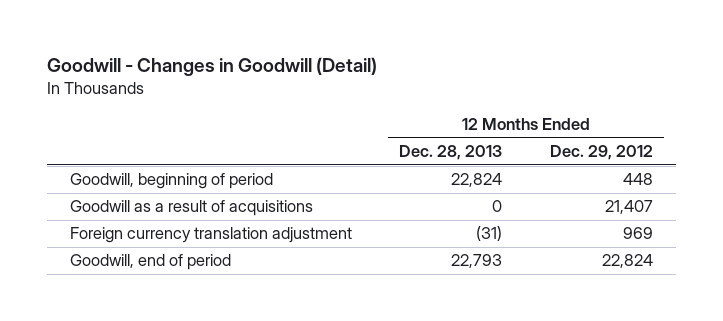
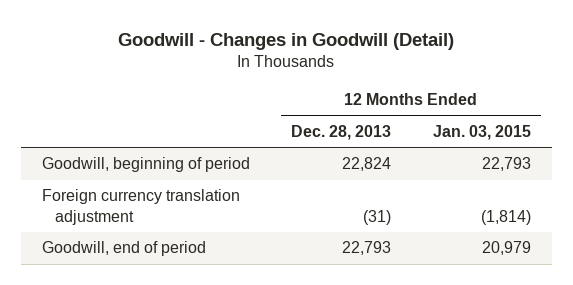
[549,145,653,161] Dec. 29, 2012 -> none
none -> [432,124,531,140] Jan. 03, 2015
[70,200,314,217] Goodwill as a result of acquisitions -> none

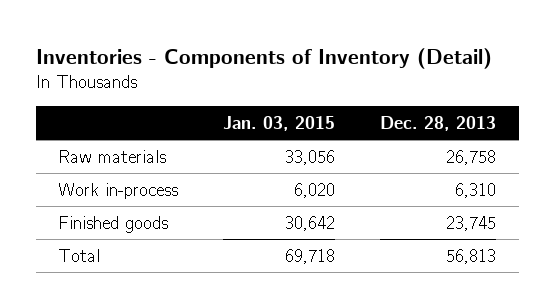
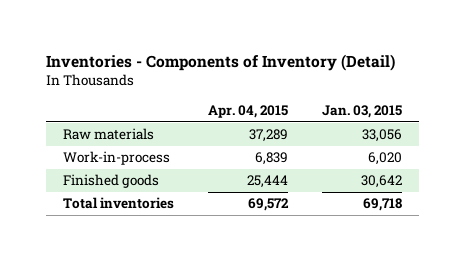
[380,116,497,132] Dec. 28, 2013 -> none
none -> [207,105,288,119] Apr. 04, 2015
[58,182,179,199] Work in-process -> [62,151,170,166] Work-in-process
[58,248,101,262] Total -> [62,197,174,210] Total inventories

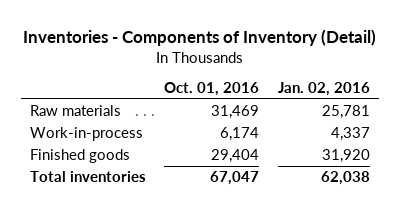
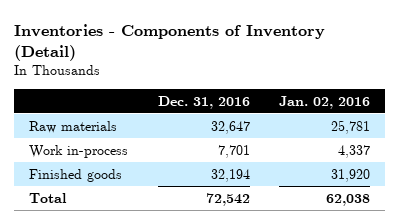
[164,82,260,97] Oct. 01, 2016 -> none
none -> [157,95,250,109] Dec. 31, 2016
[29,127,143,142] Work-in-process -> [29,144,129,158] Work in-process
[29,171,146,183] Total inventories -> [29,192,68,203] Total

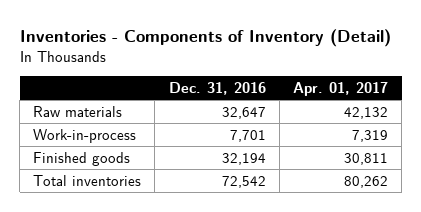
[279,95,371,109] Jan. 02, 2016 -> none
none -> [293,81,389,96] Apr. 01, 2017
[29,144,129,158] Work in-process -> [33,128,137,143] Work-in-process
[29,192,68,203] Total -> [33,174,142,186] Total inventories

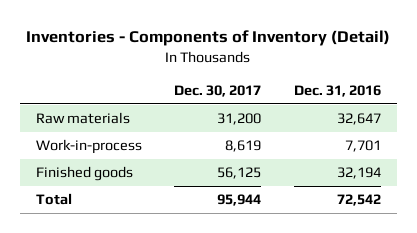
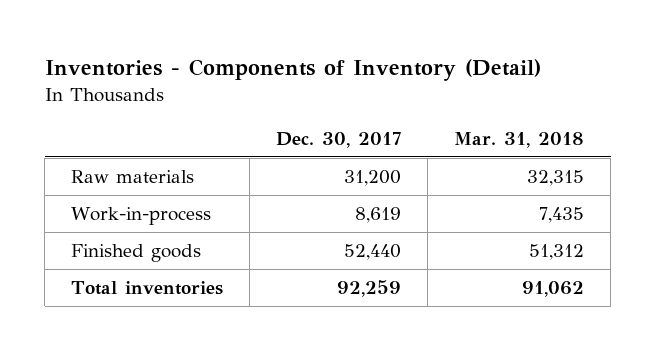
[293,84,381,97] Dec. 31, 2016 -> none
none -> [454,131,585,148] Mar. 31, 2018
[217,167,262,180] 56,125 -> [344,244,402,261] 52,440
[35,193,72,206] Total -> [71,281,224,296] Total inventories
[217,194,262,207] 95,944 -> [337,280,402,298] 92,259

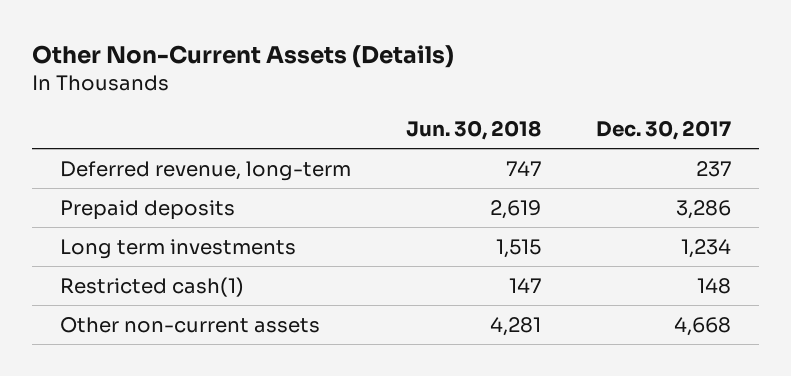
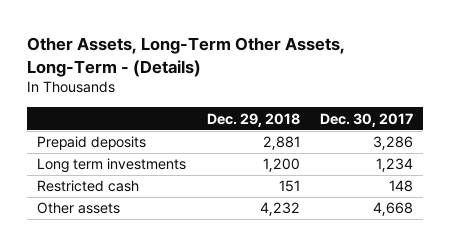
[31,44,454,68] Other Non-Current Assets (Details) -> [27,36,346,77] Other Assets, Long-Term Other Assets, Long-Term - (Details)
[405,120,541,141] Jun. 30, 2018 -> none
none -> [206,112,300,127] Dec. 29, 2018
[59,160,351,181] Deferred revenue, long-term -> none
[59,276,244,297] Restricted cash(1) -> [37,180,140,193] Restricted cash
[59,316,320,333] Other non-current assets -> [37,202,121,215] Other assets

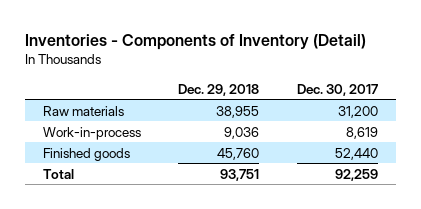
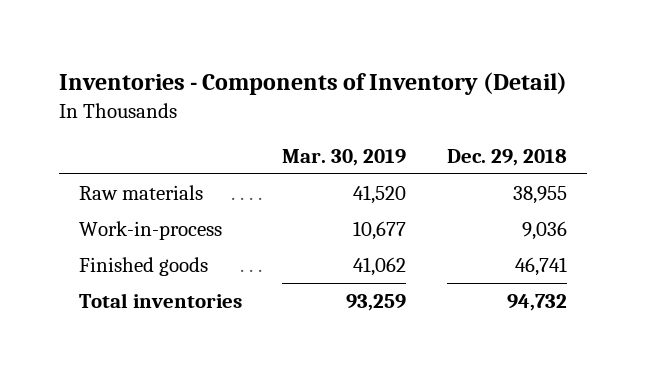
[296,83,378,96] Dec. 30, 2017 -> none
none -> [282,148,407,166] Mar. 30, 2019
[217,147,260,160] 45,760 -> [514,256,567,276] 46,741
[43,168,75,179] Total -> [78,292,242,308] Total inventories
[220,168,260,181] 93,751 -> [506,293,567,311] 94,732

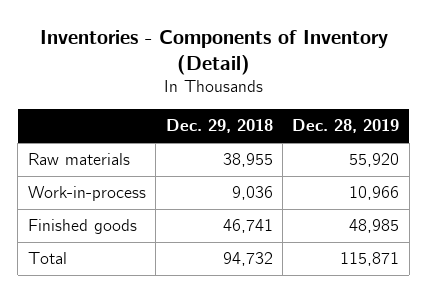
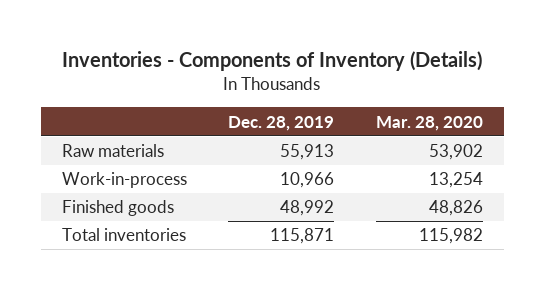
[39,29,388,75] Inventories - Components of Inventory (Detail) -> [62,51,483,72] Inventories - Components of Inventory (Details)
[165,119,273,134] Dec. 29, 2018 -> none
none -> [376,115,484,131] Mar. 28, 2020
[349,153,400,168] 55,920 -> [280,144,335,161] 55,913
[349,219,400,234] 48,985 -> [280,200,335,217] 48,992
[27,252,67,265] Total -> [61,228,186,242] Total inventories

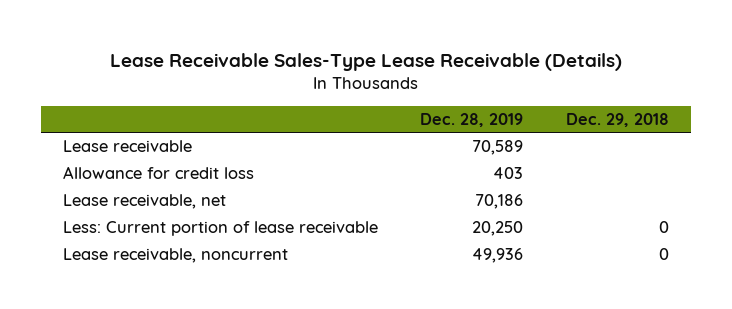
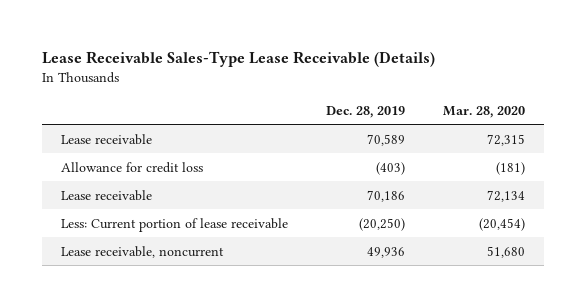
[566,112,670,127] Dec. 29, 2018 -> none
none -> [442,105,525,118] Mar. 28, 2020
[493,167,524,180] 403 -> [375,161,405,175] (403)
[62,194,226,210] Lease receivable, net -> [60,189,152,201] Lease receivable
[472,221,524,237] 20,250 -> [358,217,405,231] (20,250)

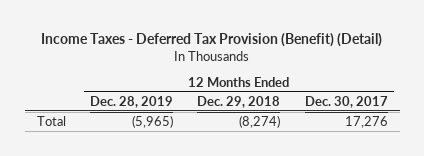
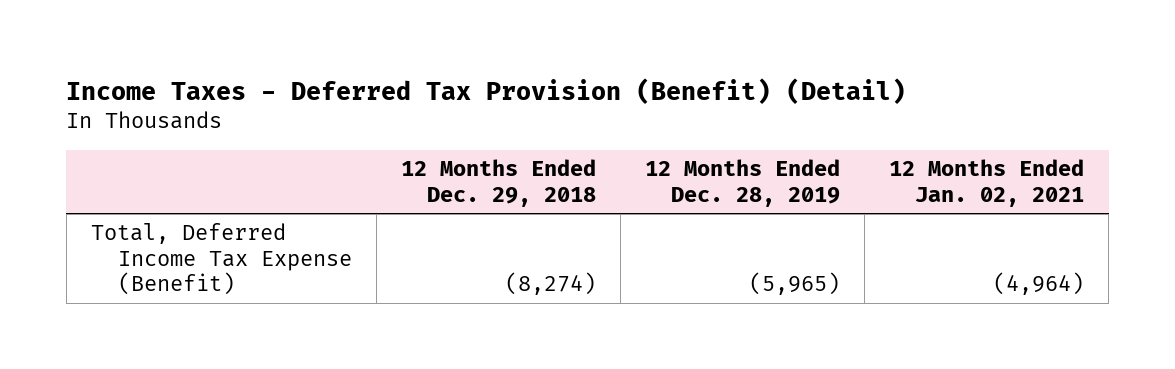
[304,95,388,108] Dec. 30, 2017 -> none
none -> [889,159,1085,207] 12 Months Ended Jan. 02, 2021
[36,115,66,126] Total -> [90,223,353,296] Total, Deferred Income Tax Expense (Benefit)

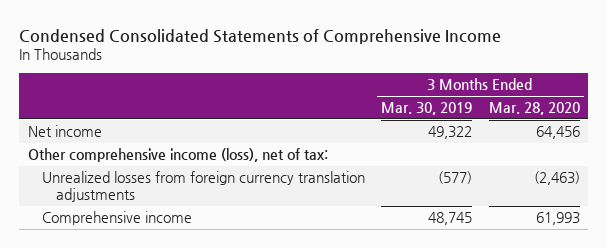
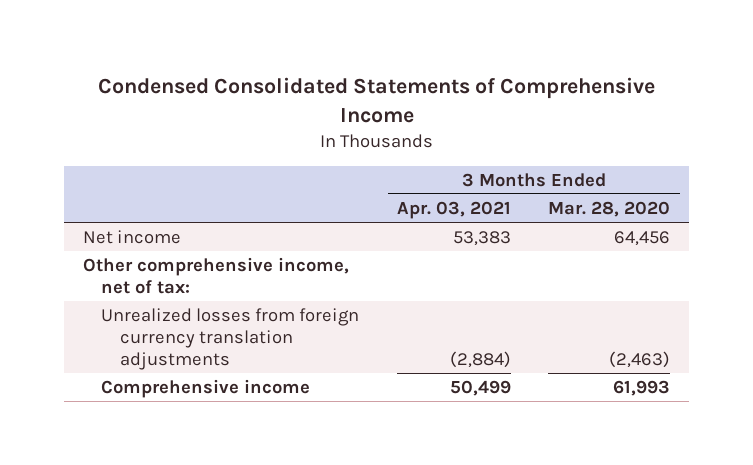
[381,102,473,116] Mar. 30, 2019 -> none
none -> [396,201,511,220] Apr. 03, 2021
[27,148,328,163] Other comprehensive income (loss), net of tax: -> [82,257,349,295] Other comprehensive income, net of tax:

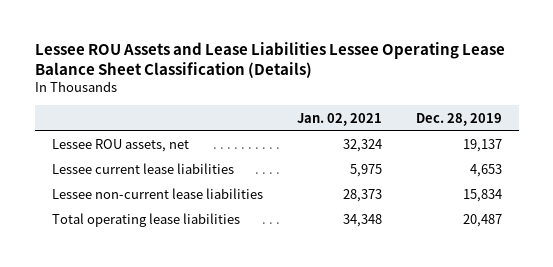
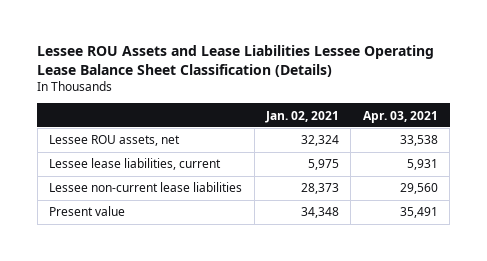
[415,112,502,126] Dec. 28, 2019 -> none
none -> [362,110,438,123] Apr. 03, 2021
[51,163,234,175] Lessee current lease liabilities -> [49,158,222,171] Lessee lease liabilities, current
[51,213,240,228] Total operating lease liabilities -> [49,206,126,217] Present value

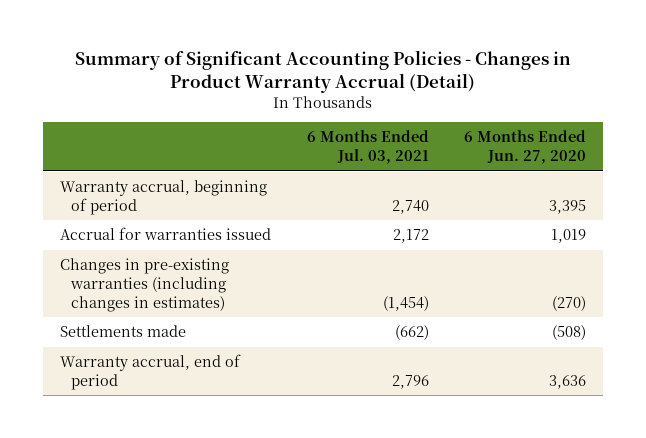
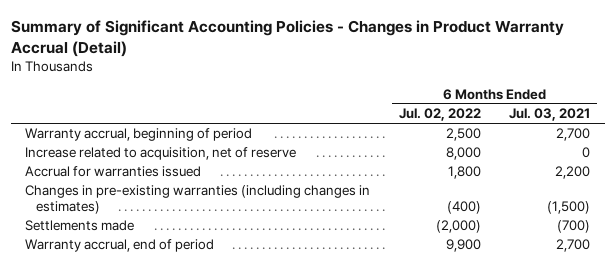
[463,130,586,165] 6 Months Ended Jun. 27, 2020 -> none
none -> [398,108,481,122] Jul. 02, 2022
[391,199,429,214] 2,740 -> [556,128,591,142] 2,700
none -> [25,147,297,161] Increase related to acquisition, net of reserve
[392,229,429,244] 2,172 -> [555,166,591,180] 2,200
[382,295,429,311] (1,454) -> [547,200,591,214] (1,500)
[394,325,429,341] (662) -> [557,220,591,234] (700)
[391,374,429,389] 2,796 -> [556,239,591,253] 2,700

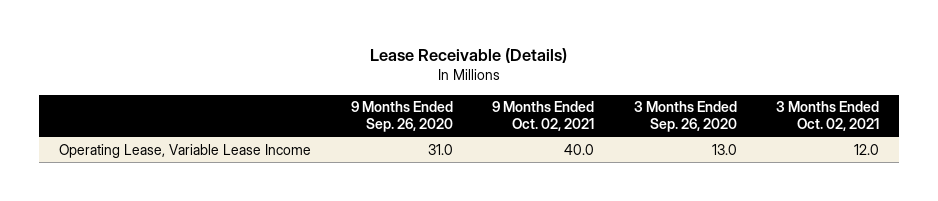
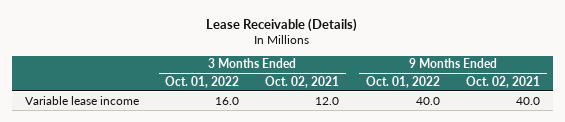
[350,101,453,133] 9 Months Ended Sep. 26, 2020 -> none
[633,101,737,133] 3 Months Ended Sep. 26, 2020 -> none
none -> [165,76,240,89] Oct. 01, 2022
none -> [365,76,440,89] Oct. 01, 2022
[59,143,312,158] Operating Lease, Variable Lease Income -> [24,95,139,105] Variable lease income

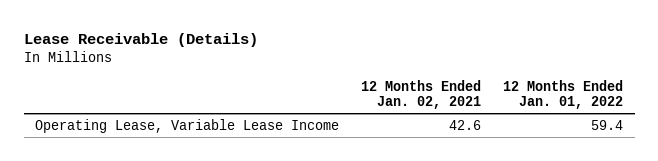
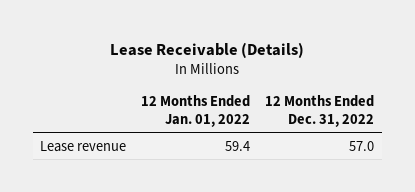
[361,80,482,110] 12 Months Ended Jan. 02, 2021 -> none
none -> [265,95,375,127] 12 Months Ended Dec. 31, 2022
[34,118,339,133] Operating Lease, Variable Lease Income -> [40,140,127,152] Lease revenue

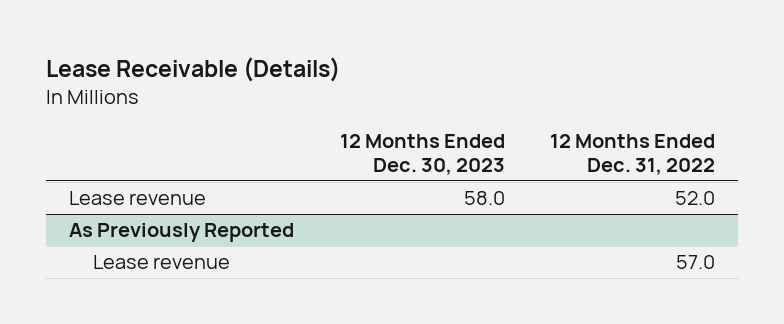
[141,95,251,127] 12 Months Ended Jan. 01, 2022 -> none
none -> [339,133,505,176] 12 Months Ended Dec. 30, 2023
none -> [69,191,207,206] Lease revenue
none -> [69,223,295,243] As Previously Reported

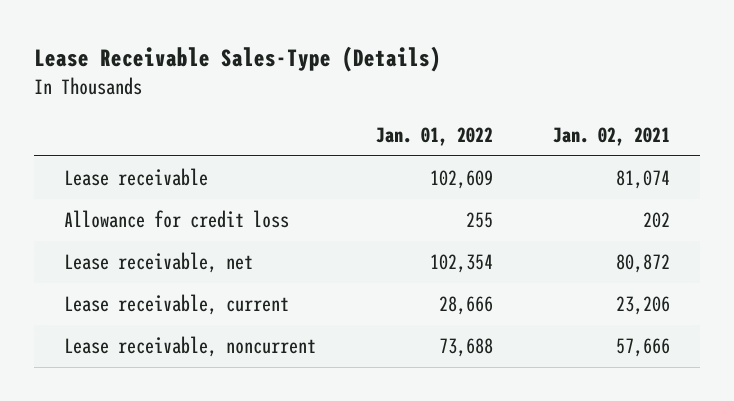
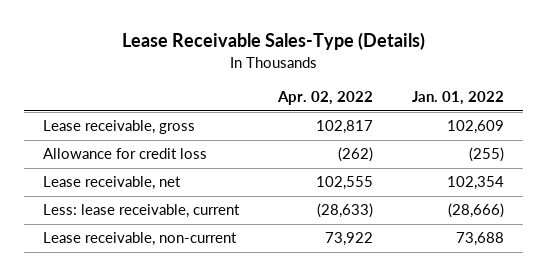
[553,127,671,147] Jan. 02, 2021 -> none
none -> [277,91,374,106] Apr. 02, 2022
[64,167,209,186] Lease receivable -> [43,120,196,135] Lease receivable, gross
[466,211,494,228] 255 -> [468,147,504,163] (255)
[64,293,290,315] Lease receivable, current -> [43,204,241,219] Less: lease receivable, current
[439,295,494,315] 28,666 -> [447,203,504,219] (28,666)
[64,335,317,357] Lease receivable, noncurrent -> [43,232,238,247] Lease receivable, non-current

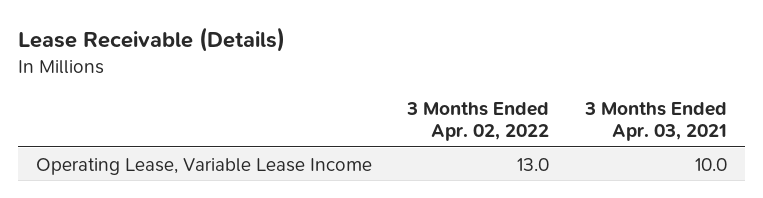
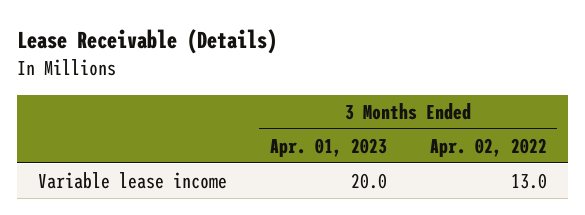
[583,101,727,141] 3 Months Ended Apr. 03, 2021 -> none
none -> [269,137,387,157] Apr. 01, 2023
[35,157,372,175] Operating Lease, Variable Lease Income -> [38,171,228,189] Variable lease income

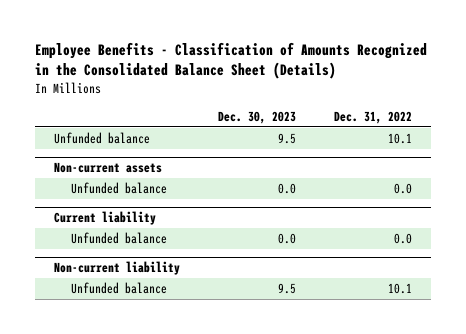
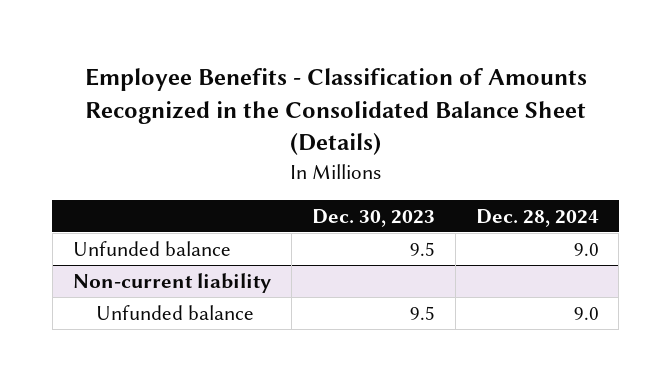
[334,110,413,124] Dec. 31, 2022 -> none
none -> [475,208,599,227] Dec. 28, 2024
[53,162,162,174] Non-current assets -> none
[71,181,168,194] Unfunded balance -> none
[53,211,156,226] Current liability -> none
[71,231,168,244] Unfunded balance -> none

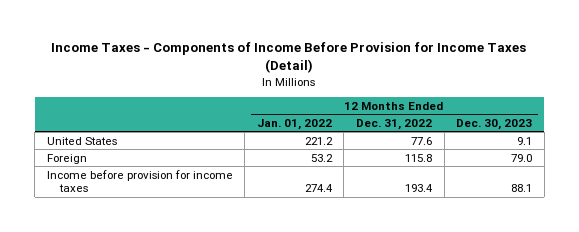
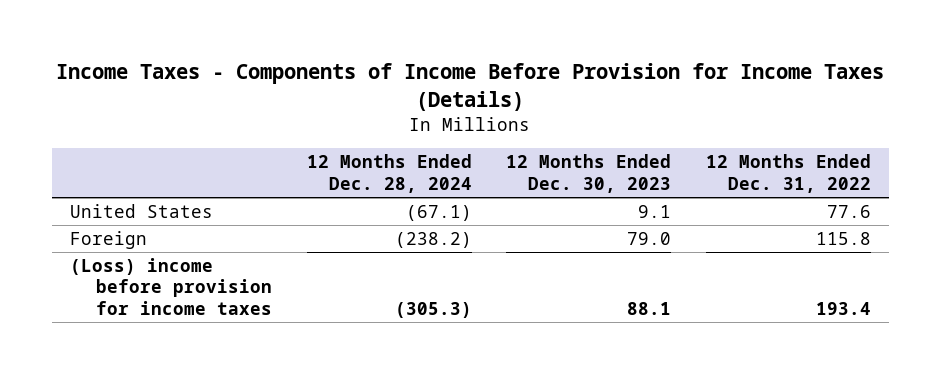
[51,42,527,74] Income Taxes - Components of Income Before Provision for Income Taxes (Detail) -> [56,63,885,111] Income Taxes - Components of Income Before Provision for Income Taxes (Details)
[256,118,332,130] Jan. 01, 2022 -> none
none -> [306,154,472,193] 12 Months Ended Dec. 28, 2024
[46,169,233,193] Income before provision for income taxes -> [69,258,272,315] (Loss) income before provision for income taxes

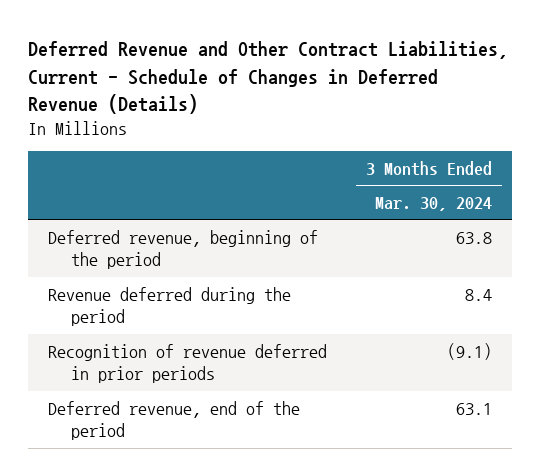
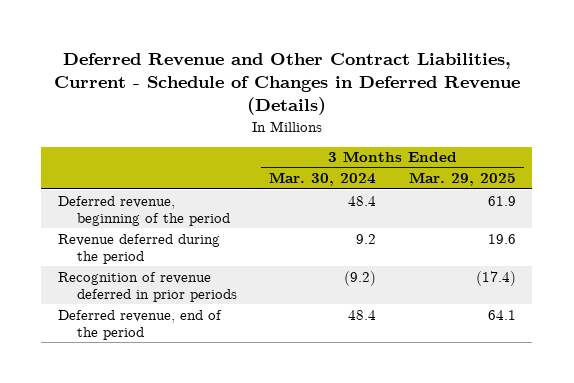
none -> [408,172,516,187] Mar. 29, 2025
[456,231,493,244] 63.8 -> [348,195,377,206] 48.4
[465,288,493,301] 8.4 -> [356,233,377,244] 9.2
[447,342,493,360] (9.1) -> [344,270,377,286] (9.2)
[456,402,493,415] 63.1 -> [348,309,377,320] 48.4

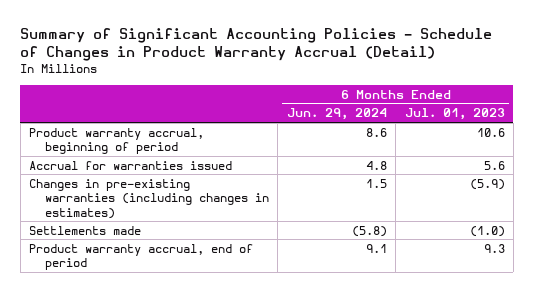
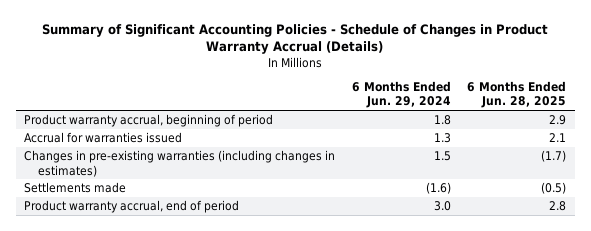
[20,27,493,62] Summary of Significant Accounting Policies - Schedule of Changes in Product Warranty Accrual (Detail) -> [42,23,549,55] Summary of Significant Accounting Policies - Schedule of Changes in Product Warranty Accrual (Details)
[404,108,505,121] Jul. 01, 2023 -> none
none -> [467,80,567,109] 6 Months Ended Jun. 28, 2025
[365,127,387,137] 8.6 -> [433,114,451,125] 1.8
[365,160,387,170] 4.8 -> [433,132,451,143] 1.3
[351,225,387,237] (5.8) -> [425,181,451,194] (1.6)
[365,243,387,253] 9.1 -> [433,200,451,211] 3.0

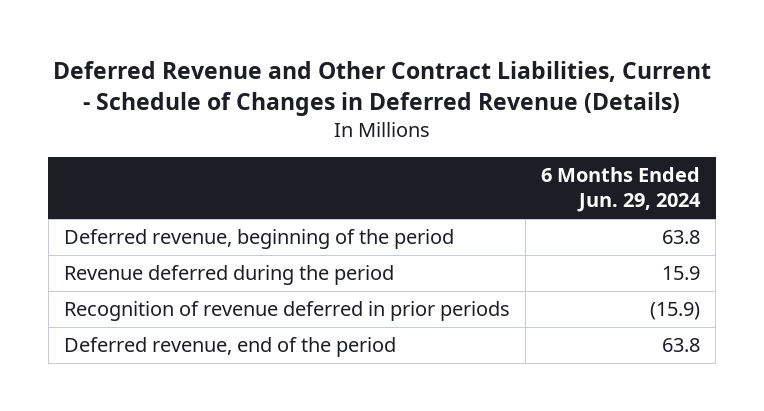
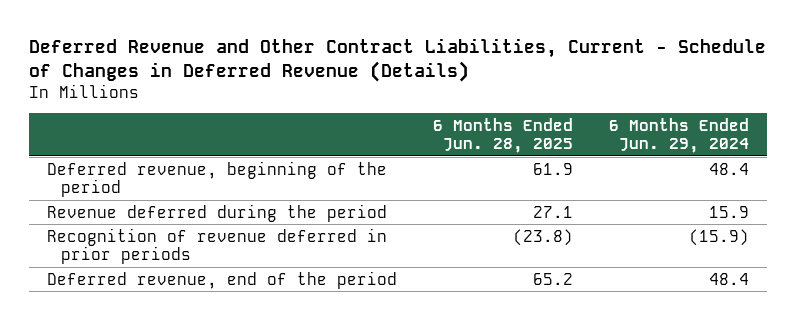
none -> [432,117,573,154] 6 Months Ended Jun. 28, 2025
[662,230,701,245] 63.8 -> [708,162,749,175] 48.4
[662,338,701,353] 63.8 -> [708,272,749,285] 48.4

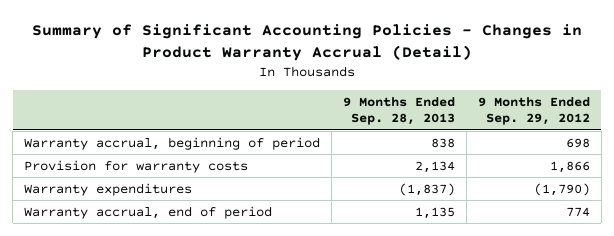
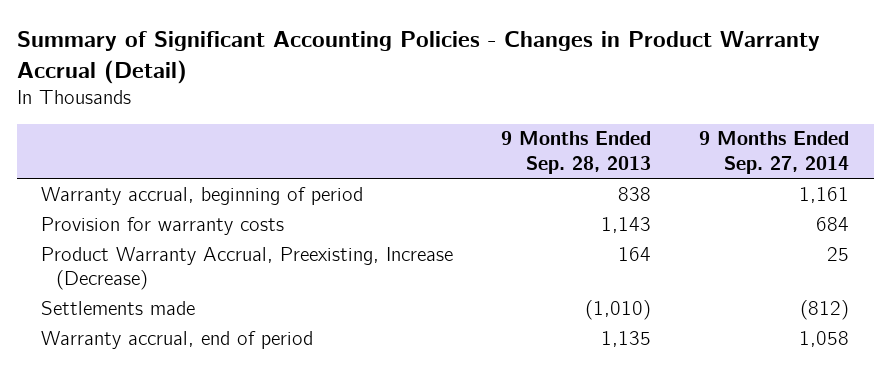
[477,96,590,126] 9 Months Ended Sep. 29, 2012 -> none
none -> [699,131,850,174] 9 Months Ended Sep. 27, 2014
[23,182,192,196] Warranty expenditures -> none
[414,160,455,173] 2,134 -> [601,216,652,233] 1,143
none -> [40,246,453,291] Product Warranty Accrual, Preexisting, Increase (Decrease)
none -> [40,300,195,315] Settlements made

